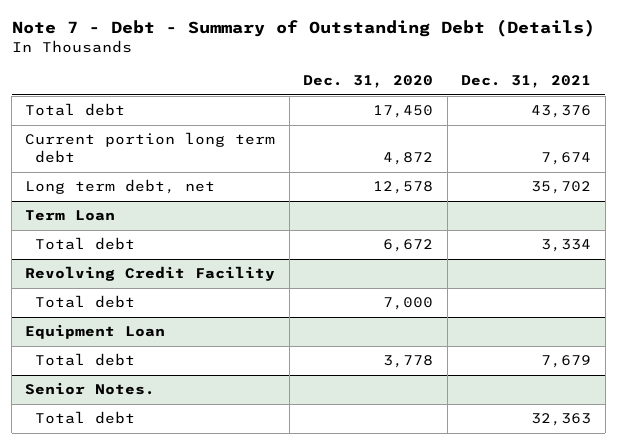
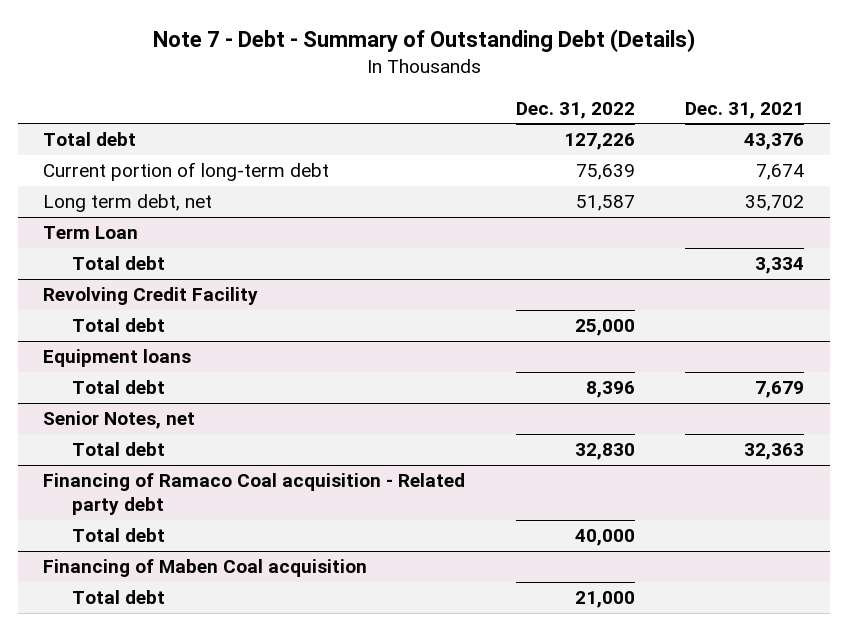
[303,75,434,89] Dec. 31, 2020 -> none
none -> [515,101,635,119] Dec. 31, 2022
[25,132,276,164] Current portion long term debt -> [43,162,330,182] Current portion of long-term debt
[25,324,166,340] Equipment Loan -> [43,349,192,368] Equipment loans
[25,382,156,396] Senior Notes. -> [43,411,196,430] Senior Notes, net
none -> [43,473,466,516] Financing of Ramaco Coal acquisition - Related party debt
none -> [72,528,166,543] Total debt
none -> [43,559,368,578] Financing of Maben Coal acquisition
none -> [72,590,166,605] Total debt

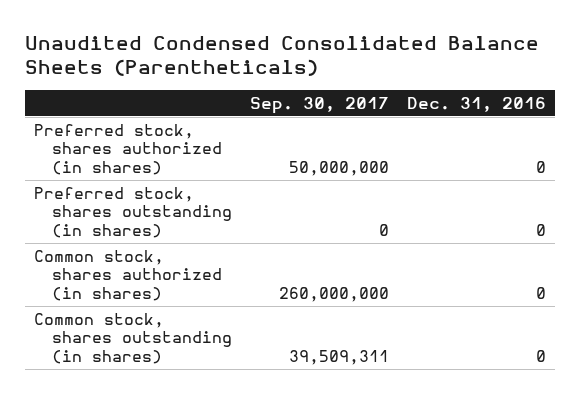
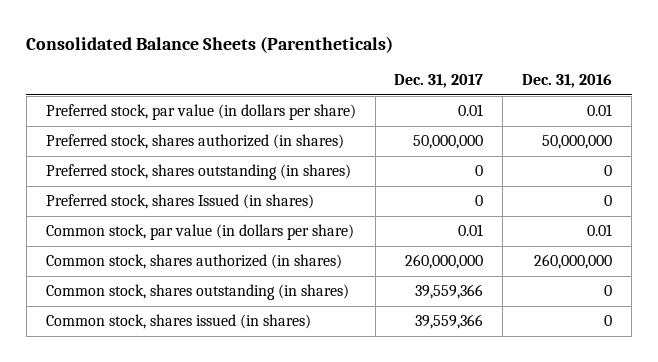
[24,35,539,77] Unaudited Condensed Consolidated Balance Sheets (Parentheticals) -> [26,35,394,53] Consolidated Balance Sheets (Parentheticals)
[249,96,389,114] Sep. 30, 2017 -> none
none -> [394,74,484,89] Dec. 31, 2017
none -> [45,104,356,121] Preferred stock, par value (in dollars per share)
[535,161,546,174] 0 -> [542,135,613,150] 50,000,000
none -> [45,194,314,210] Preferred stock, shares Issued (in shares)
none -> [45,224,354,241] Common stock, par value (in dollars per share)
[535,287,546,300] 0 -> [534,254,613,270] 260,000,000
none -> [45,314,311,330] Common stock, shares issued (in shares)

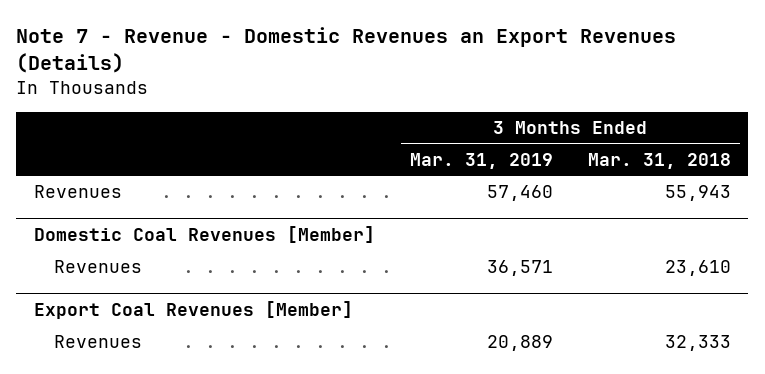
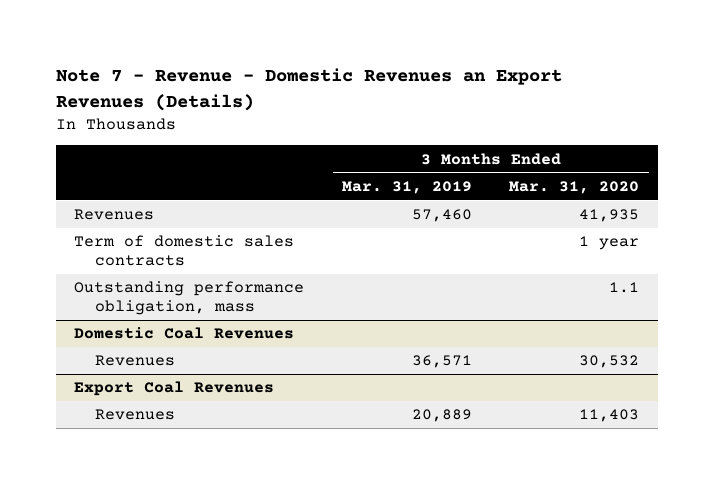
[587,152,731,169] Mar. 31, 2018 -> none
none -> [509,180,640,194] Mar. 31, 2020
none -> [74,235,295,267] Term of domestic sales contracts
none -> [74,281,305,316] Outstanding performance obligation, mass
[33,226,375,244] Domestic Coal Revenues [Member] -> [74,327,295,340] Domestic Coal Revenues
[33,301,353,320] Export Coal Revenues [Member] -> [74,381,275,397] Export Coal Revenues

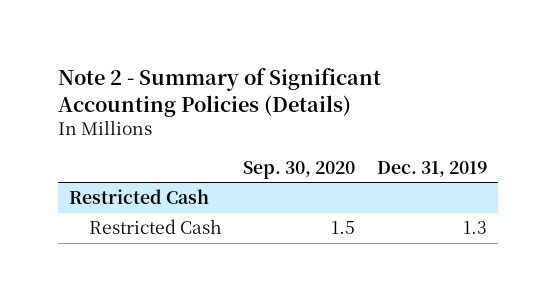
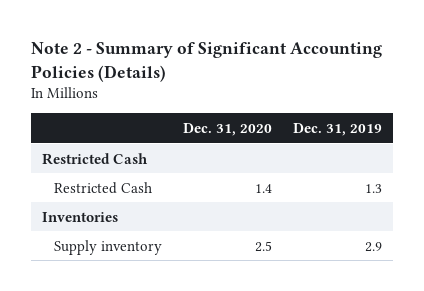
[243,160,356,179] Sep. 30, 2020 -> none
none -> [183,122,273,136] Dec. 31, 2020
none -> [41,211,118,222] Inventories
none -> [53,239,162,255] Supply inventory

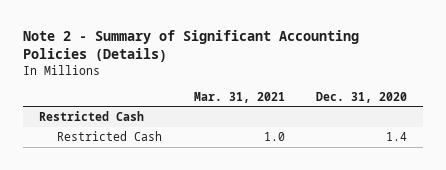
[293,122,383,136] Dec. 31, 2019 -> none
none -> [193,91,285,103] Mar. 31, 2021
[41,211,118,222] Inventories -> none
[53,239,162,255] Supply inventory -> none

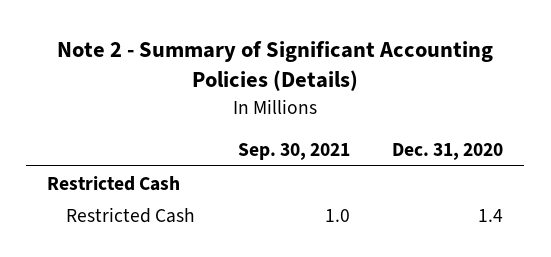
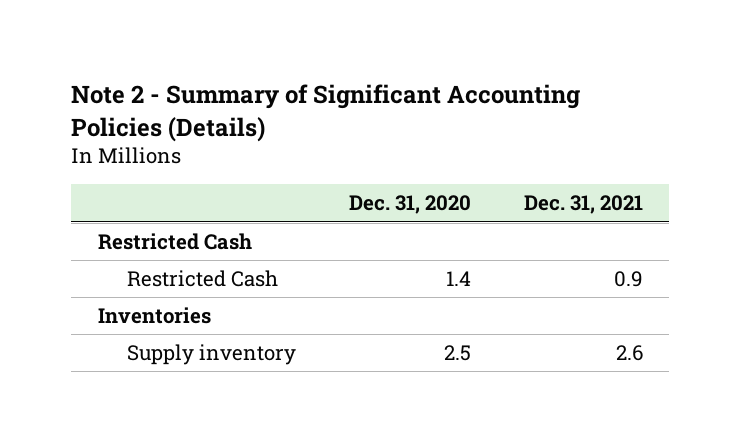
[237,143,350,161] Sep. 30, 2021 -> none
none -> [523,195,643,215] Dec. 31, 2021
none -> [97,307,211,325] Inventories
none -> [126,344,296,366] Supply inventory

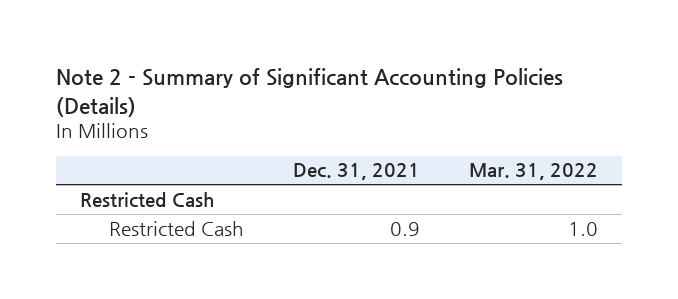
[348,195,471,215] Dec. 31, 2020 -> none
none -> [469,163,599,181] Mar. 31, 2022
[97,307,211,325] Inventories -> none
[126,344,296,366] Supply inventory -> none

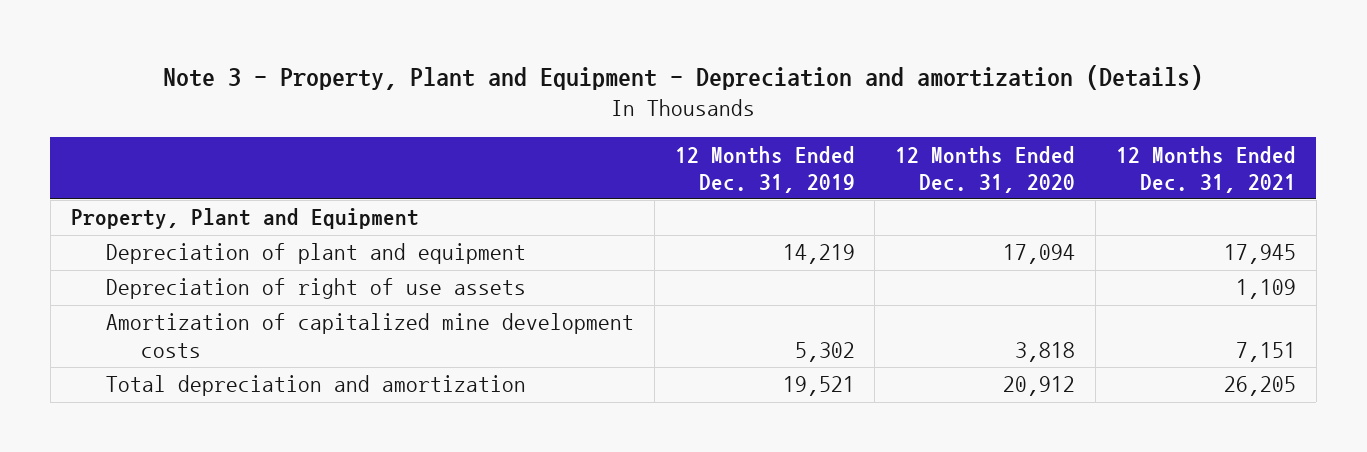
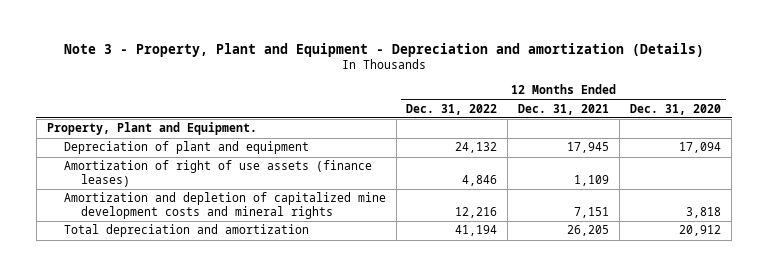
[674,145,855,193] 12 Months Ended Dec. 31, 2019 -> none
none -> [406,103,498,115] Dec. 31, 2022
[70,208,419,230] Property, Plant and Equipment -> [46,122,257,136] Property, Plant and Equipment.
[105,278,526,300] Depreciation of right of use assets -> [63,160,372,187] Amortization of right of use assets (finance leases)
[105,313,634,358] Amortization of capitalized mine development costs -> [63,192,386,219] Amortization and depletion of capitalized mine development costs and mineral rights

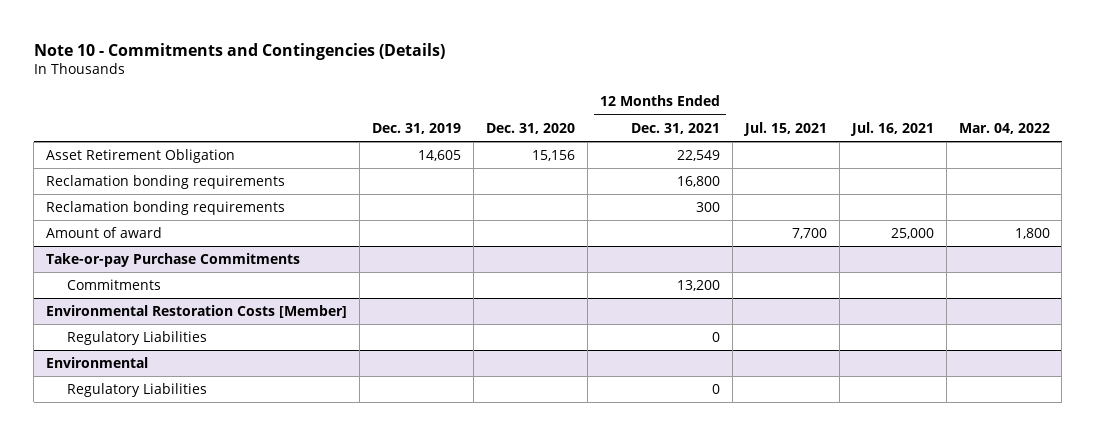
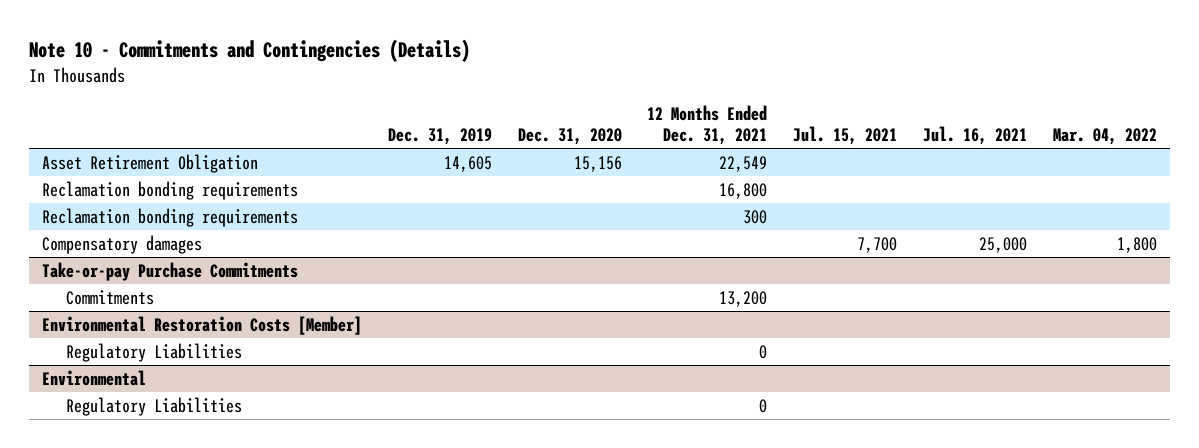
[46,227,163,239] Amount of award -> [42,234,203,254] Compensatory damages

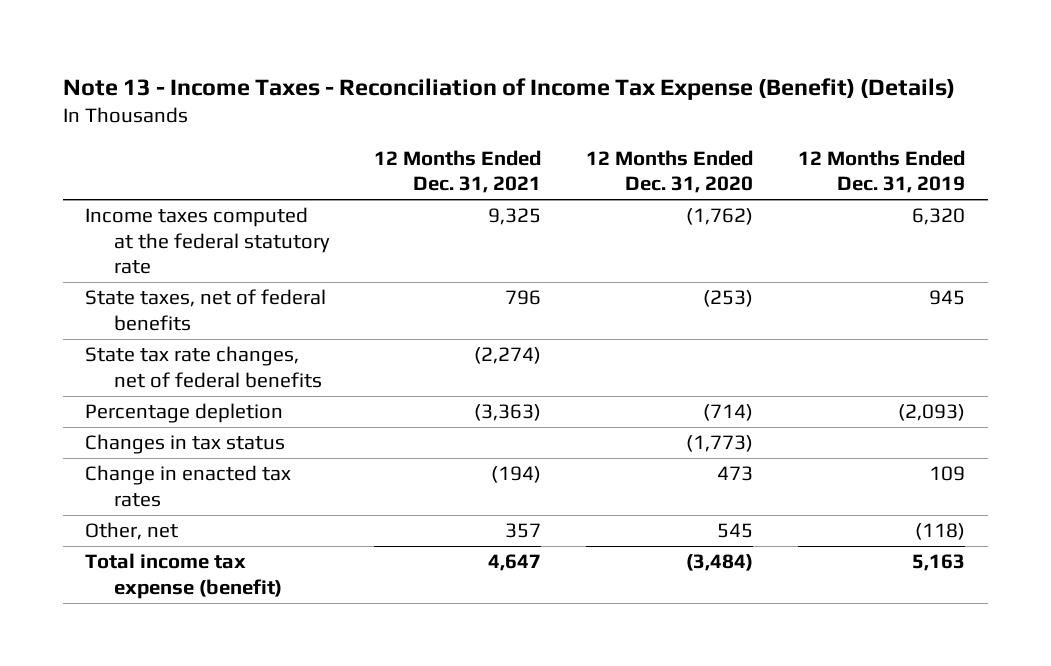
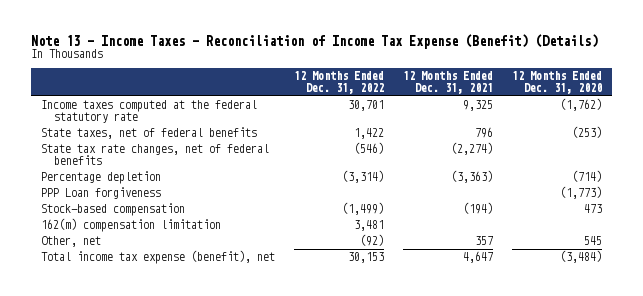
[798,150,966,194] 12 Months Ended Dec. 31, 2019 -> none
none -> [293,70,384,95] 12 Months Ended Dec. 31, 2022
[85,434,286,455] Changes in tax status -> [40,187,161,200] PPP Loan forgiveness
[85,465,292,507] Change in enacted tax rates -> [40,203,185,217] Stock-based compensation
none -> [40,218,221,233] 162(m) compensation limitation
[85,553,283,599] Total income tax expense (benefit) -> [40,250,275,265] Total income tax expense (benefit), net

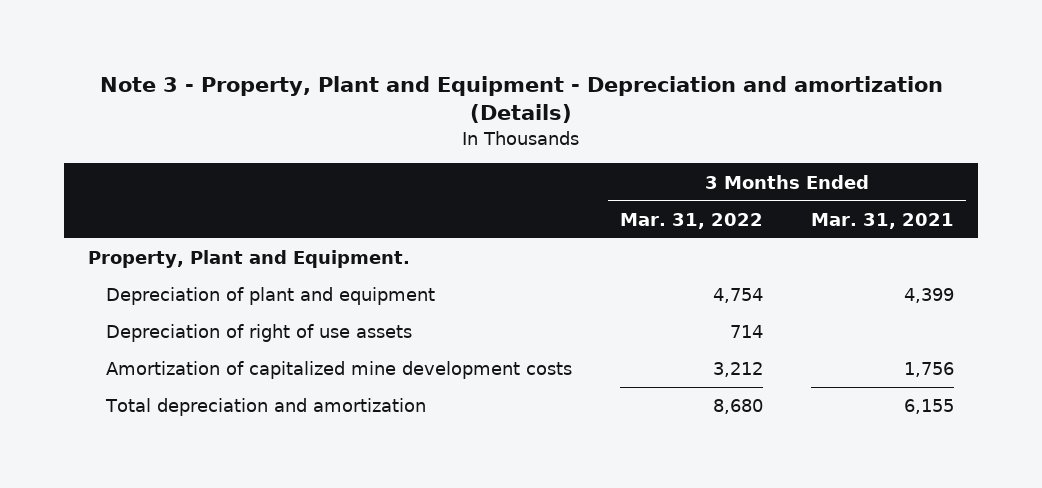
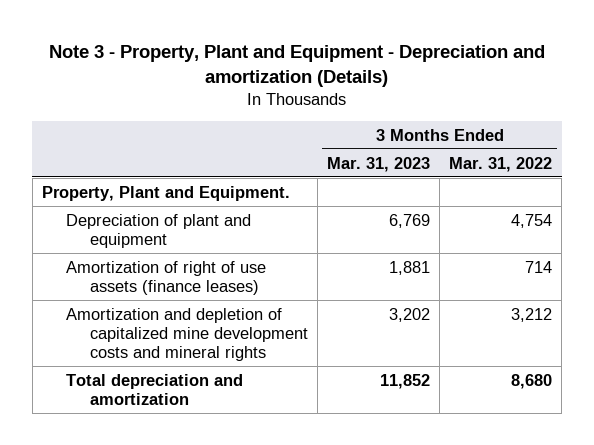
[811,212,955,229] Mar. 31, 2021 -> none
none -> [326,156,430,172] Mar. 31, 2023
[106,324,413,343] Depreciation of right of use assets -> [65,260,266,295] Amortization of right of use assets (finance leases)
[106,361,573,380] Amortization of capitalized mine development costs -> [65,307,308,361] Amortization and depletion of capitalized mine development costs and mineral rights

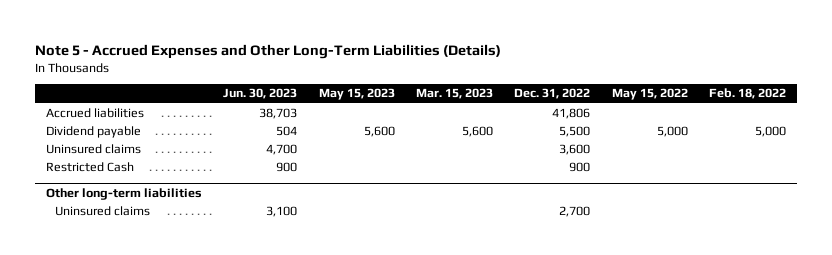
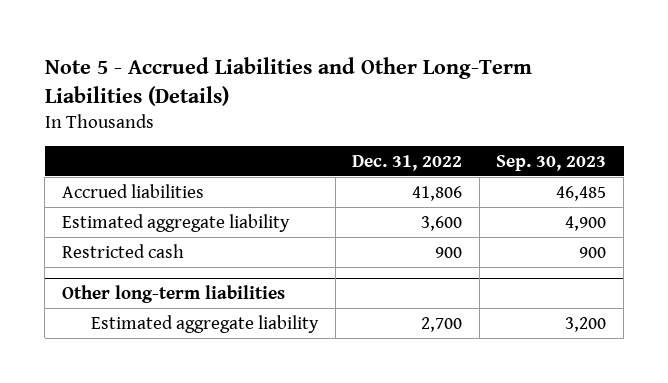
[35,43,502,59] Note 5 - Accrued Expenses and Other Long-Term Liabilities (Details) -> [44,56,532,106] Note 5 - Accrued Liabilities and Other Long-Term Liabilities (Details)
[223,88,298,100] Jun. 30, 2023 -> none
[318,88,395,101] May 15, 2023 -> none
[415,88,493,100] Mar. 15, 2023 -> none
[611,88,688,101] May 15, 2022 -> none
[709,88,787,100] Feb. 18, 2022 -> none
none -> [496,154,607,171] Sep. 30, 2023
[45,126,141,139] Dividend payable -> none
[45,144,141,155] Uninsured claims -> [61,213,290,232] Estimated aggregate liability
[45,162,134,173] Restricted Cash -> [61,243,184,258] Restricted cash
[55,206,151,217] Uninsured claims -> [91,314,320,333] Estimated aggregate liability

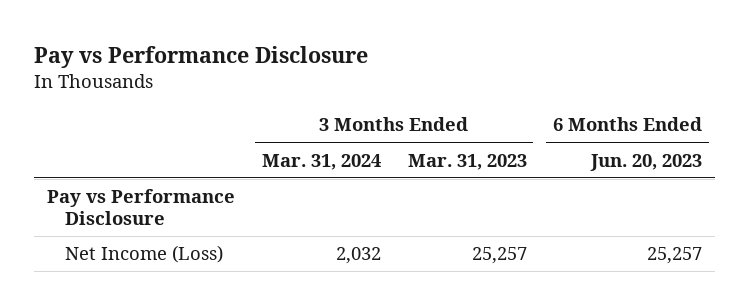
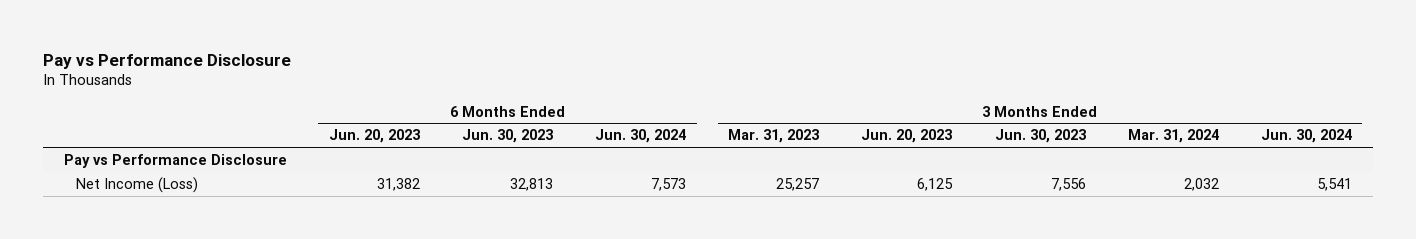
none -> [462,129,554,144] Jun. 30, 2023
none -> [595,129,687,144] Jun. 30, 2024
none -> [861,129,953,144] Jun. 20, 2023
none -> [994,129,1086,144] Jun. 30, 2023
none -> [1260,129,1352,144] Jun. 30, 2024
[647,247,703,265] 25,257 -> [377,178,421,192] 31,382

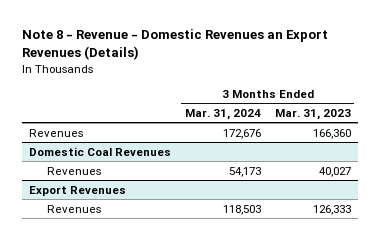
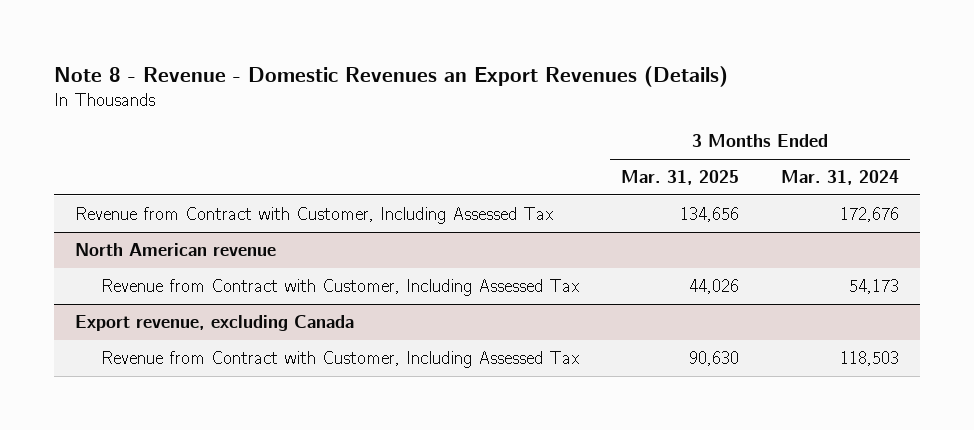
[274,108,351,120] Mar. 31, 2023 -> none
none -> [620,170,739,186] Mar. 31, 2025
[28,128,83,137] Revenues -> [75,207,554,225] Revenue from Contract with Customer, Including Assessed Tax
[28,146,171,156] Domestic Coal Revenues -> [75,243,277,257] North American revenue
[46,166,101,175] Revenues -> [100,279,579,297] Revenue from Contract with Customer, Including Assessed Tax
[28,185,126,196] Export Revenues -> [75,315,355,332] Export revenue, excluding Canada
[46,204,101,213] Revenues -> [100,351,579,369] Revenue from Contract with Customer, Including Assessed Tax

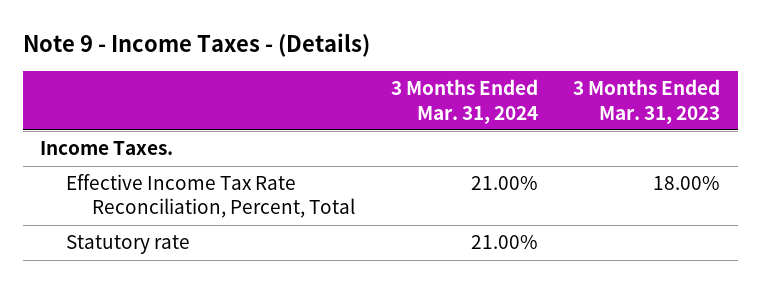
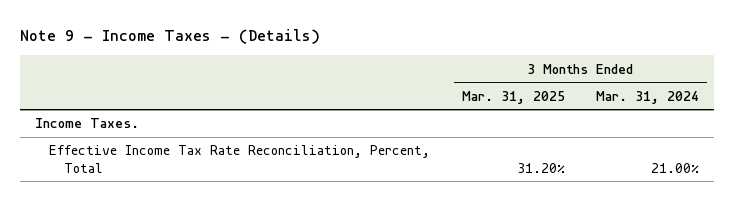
[573,79,721,124] 3 Months Ended Mar. 31, 2023 -> none
none -> [461,90,565,104] Mar. 31, 2025
[66,235,191,255] Statutory rate -> none

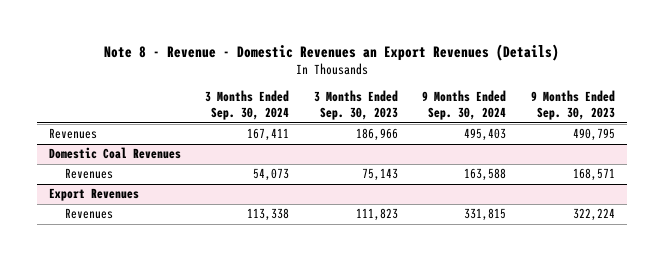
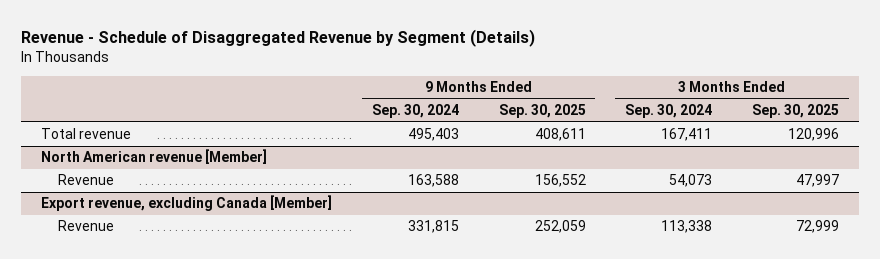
[103,43,559,61] Note 8 - Revenue - Domestic Revenues an Export Revenues (Details) -> [21,28,536,47] Revenue - Schedule of Disaggregated Revenue by Segment (Details)
[313,90,398,121] 3 Months Ended Sep. 30, 2023 -> none
[530,90,615,121] 9 Months Ended Sep. 30, 2023 -> none
none -> [498,103,586,118] Sep. 30, 2025
none -> [752,103,840,118] Sep. 30, 2025
[48,128,97,140] Revenues -> [41,128,132,140] Total revenue
[48,147,181,160] Domestic Coal Revenues -> [41,149,268,165] North American revenue [Member]
[65,168,114,180] Revenues -> [57,174,114,186] Revenue
[48,188,139,202] Export Revenues -> [41,195,333,212] Export revenue, excluding Canada [Member]
[65,208,114,220] Revenues -> [57,220,114,232] Revenue

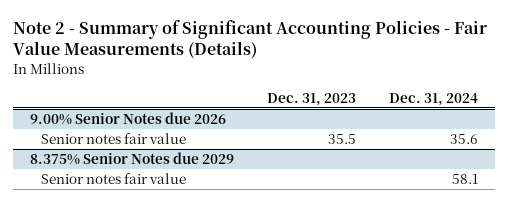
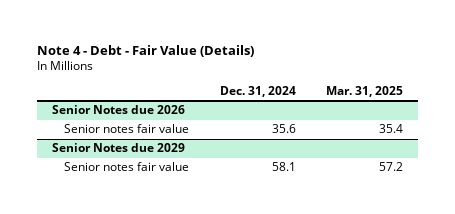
[12,20,487,60] Note 2 - Summary of Significant Accounting Policies - Fair Value Measurements (Details) -> [37,44,255,57] Note 4 - Debt - Fair Value (Details)
[266,92,356,106] Dec. 31, 2023 -> none
none -> [325,86,403,98] Mar. 31, 2025
[29,112,226,126] 9.00% Senior Notes due 2026 -> [52,105,186,115] Senior Notes due 2026
[29,152,234,166] 8.375% Senior Notes due 2029 -> [52,143,186,153] Senior Notes due 2029

